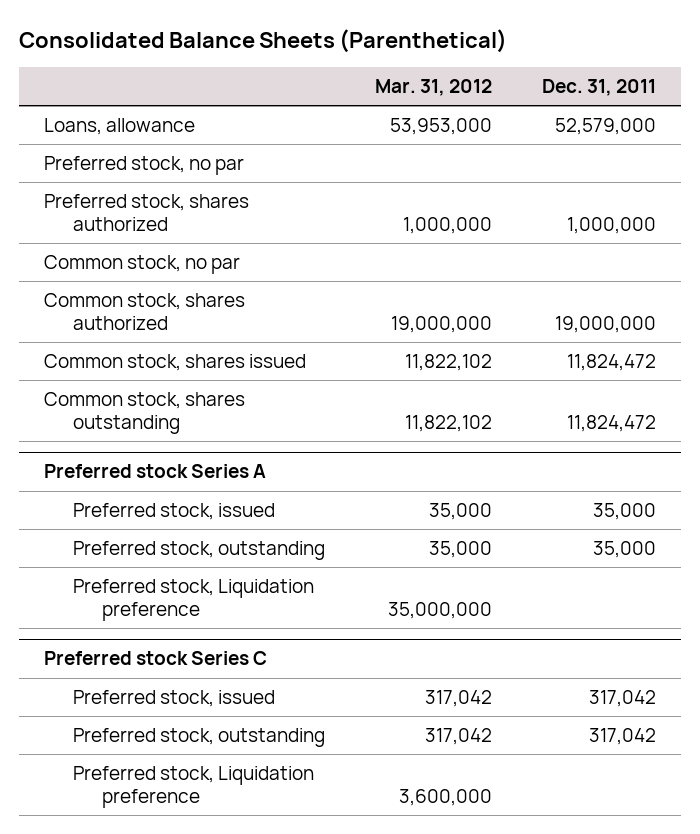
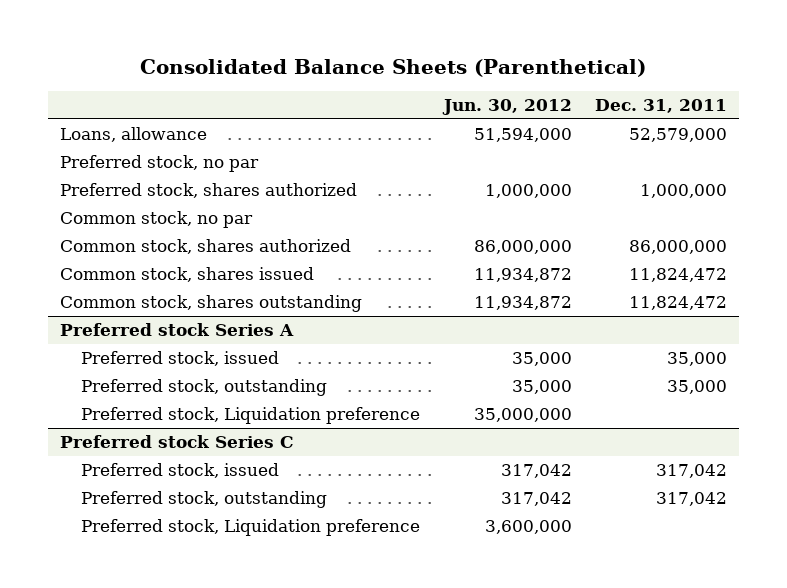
[374,79,492,97] Mar. 31, 2012 -> none
none -> [441,98,572,115] Jun. 30, 2012
[555,316,657,334] 19,000,000 -> [629,239,728,254] 86,000,000

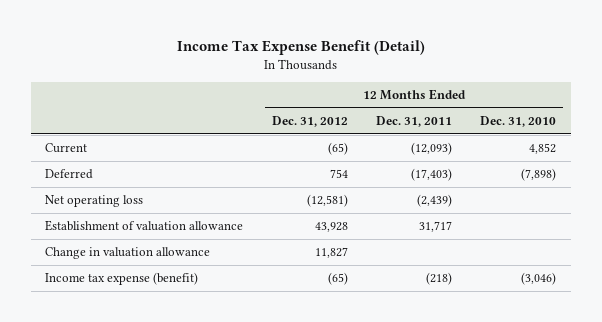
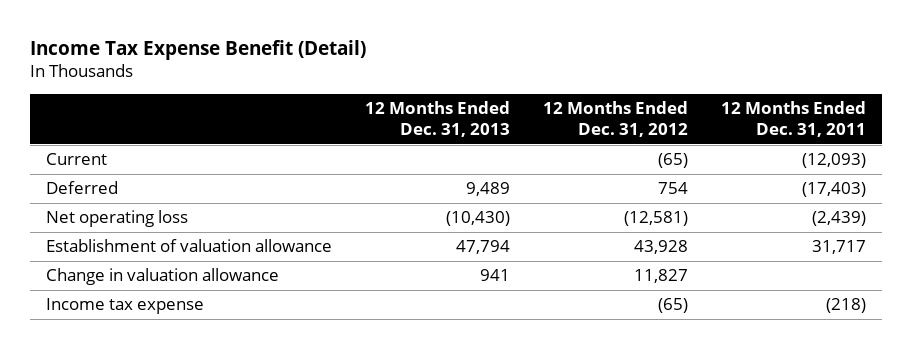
[480,116,557,128] Dec. 31, 2010 -> none
none -> [365,101,511,138] 12 Months Ended Dec. 31, 2013
[45,272,199,286] Income tax expense (benefit) -> [46,298,205,315] Income tax expense

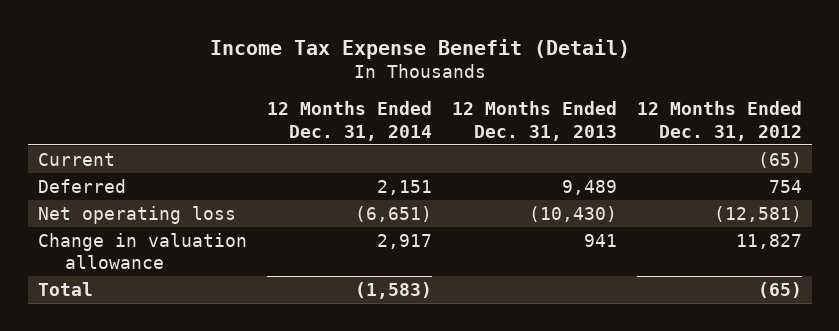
[721,101,867,138] 12 Months Ended Dec. 31, 2011 -> none
none -> [266,101,432,141] 12 Months Ended Dec. 31, 2014
[46,239,333,253] Establishment of valuation allowance -> none
[46,298,205,315] Income tax expense -> [37,281,93,296] Total

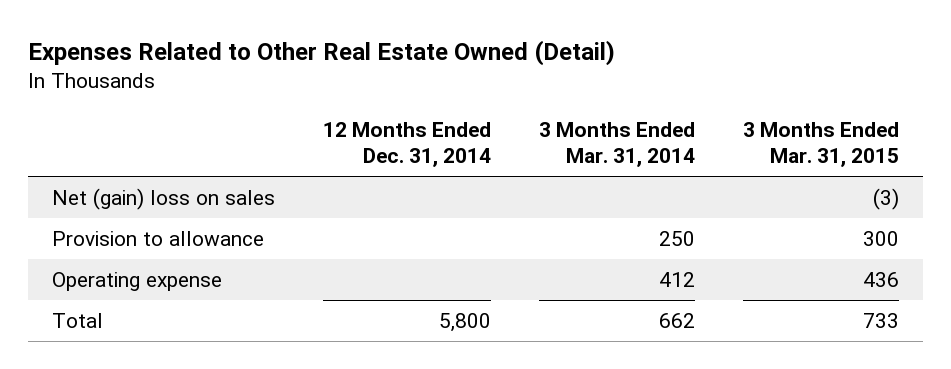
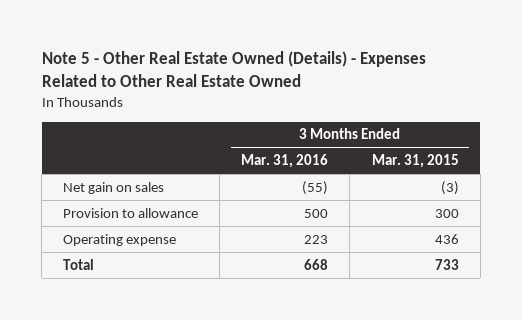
[27,39,615,66] Expenses Related to Other Real Estate Owned (Detail) -> [41,51,426,88] Note 5 - Other Real Estate Owned (Details) - Expenses Related to Other Real Estate Owned
[322,121,491,168] 12 Months Ended Dec. 31, 2014 -> none
[538,121,695,168] 3 Months Ended Mar. 31, 2014 -> none
none -> [241,154,329,169] Mar. 31, 2016
[51,188,275,211] Net (gain) loss on sales -> [63,181,165,194] Net gain on sales

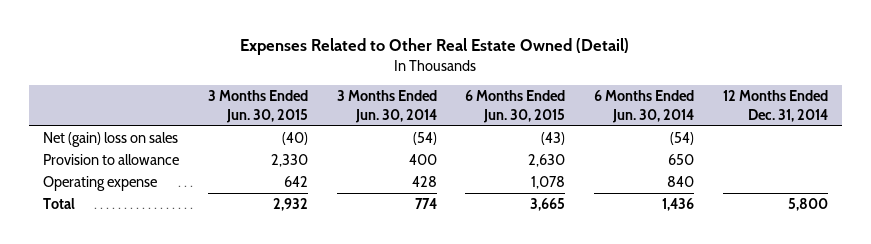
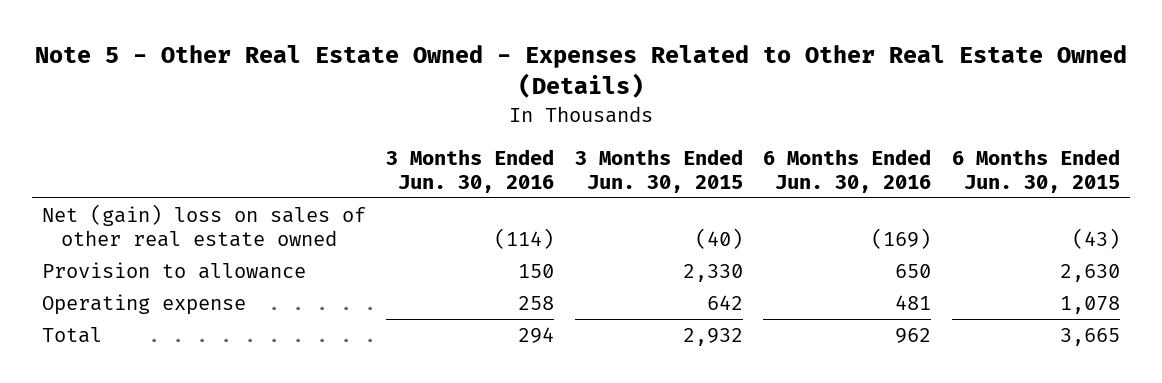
[240,38,630,56] Expenses Related to Other Real Estate Owned (Detail) -> [34,44,1127,99] Note 5 - Other Real Estate Owned - Expenses Related to Other Real Estate Owned (Details)
[336,90,437,123] 3 Months Ended Jun. 30, 2014 -> none
[594,90,695,123] 6 Months Ended Jun. 30, 2014 -> none
[722,90,828,122] 12 Months Ended Dec. 31, 2014 -> none
none -> [386,149,555,193] 3 Months Ended Jun. 30, 2016
none -> [763,149,932,193] 6 Months Ended Jun. 30, 2016
[42,132,178,148] Net (gain) loss on sales -> [41,204,366,247] Net (gain) loss on sales of other real estate owned

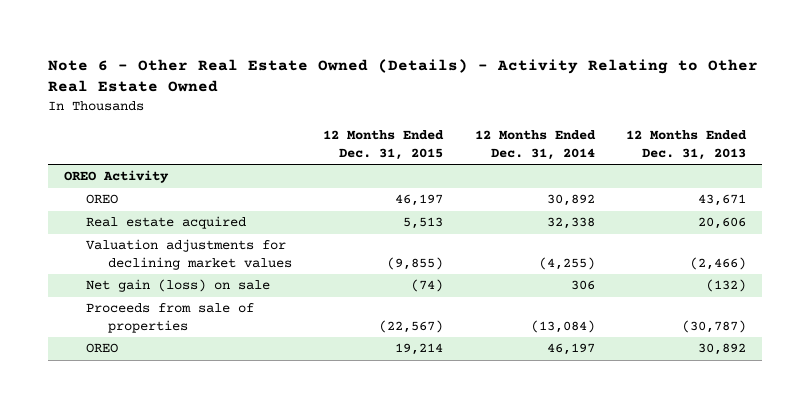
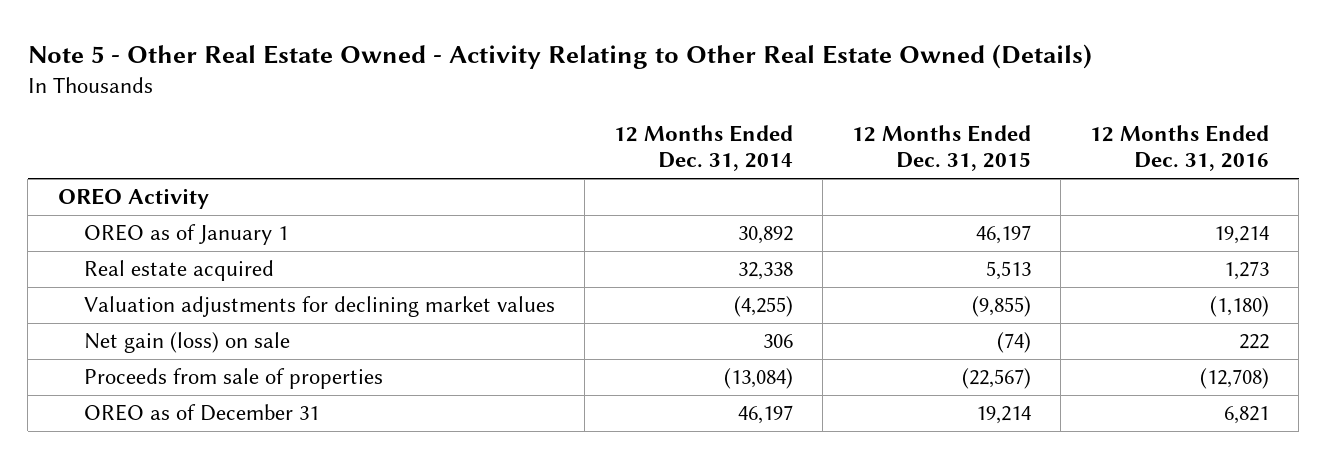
[48,58,759,93] Note 6 - Other Real Estate Owned (Details) - Activity Relating to Other Real Estate Owned -> [27,43,1092,69] Note 5 - Other Real Estate Owned - Activity Relating to Other Real Estate Owned (Details)
[626,130,748,160] 12 Months Ended Dec. 31, 2013 -> none
none -> [1090,124,1270,172] 12 Months Ended Dec. 31, 2016
[85,194,118,205] OREO -> [83,224,288,246] OREO as of January 1
[85,343,118,354] OREO -> [83,404,319,422] OREO as of December 31

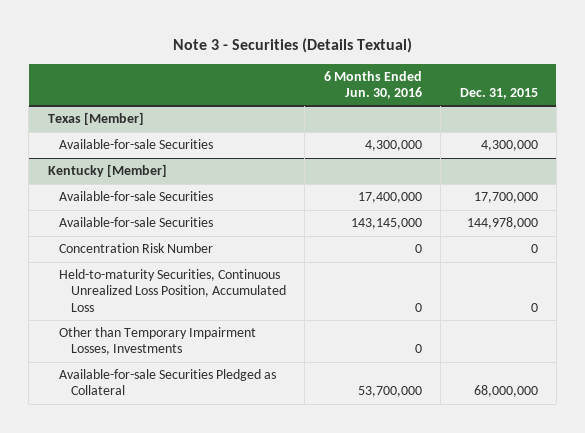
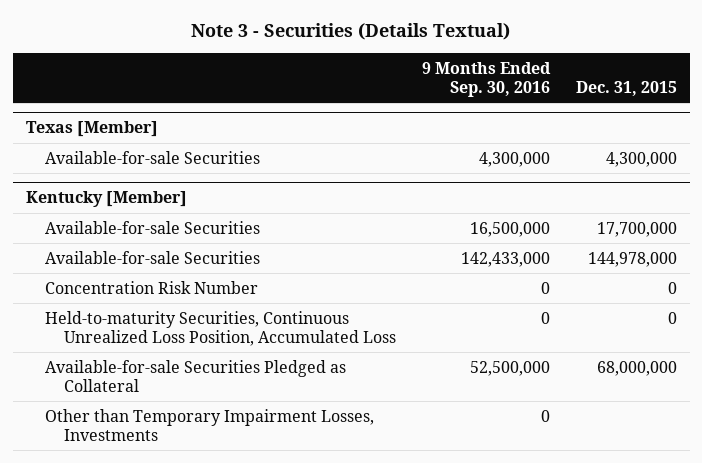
[323,70,422,99] 6 Months Ended Jun. 30, 2016 -> none
none -> [422,62,552,97] 9 Months Ended Sep. 30, 2016
[59,327,257,356] Other than Temporary Impairment Losses, Investments -> [44,408,374,441] Other than Temporary Impairment Losses, Investments

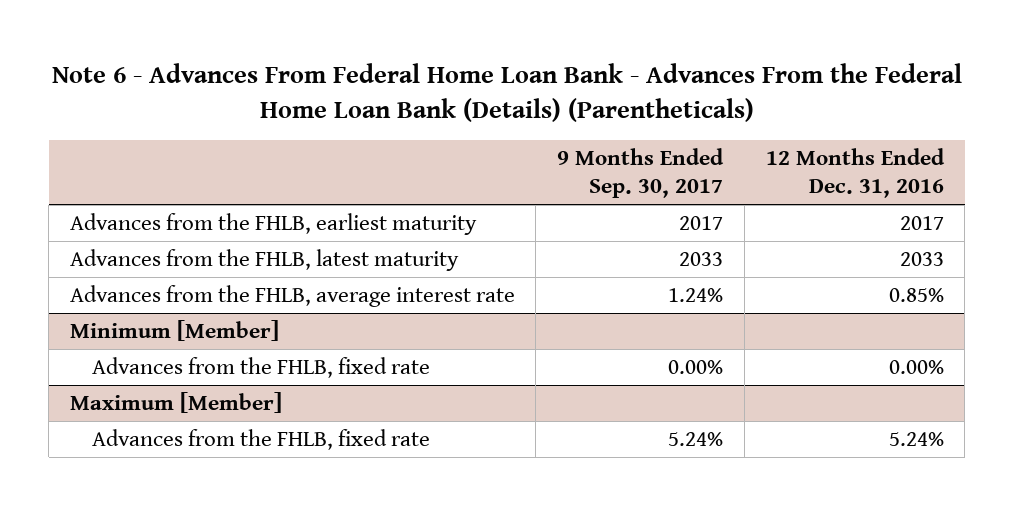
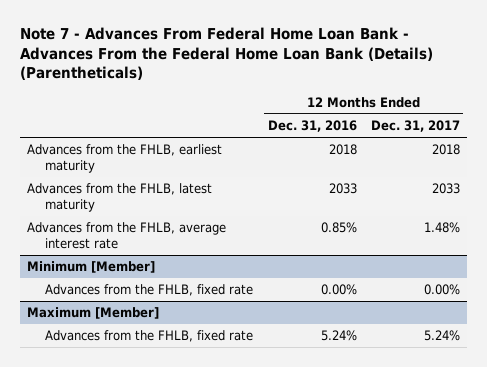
[51,63,962,122] Note 6 - Advances From Federal Home Loan Bank - Advances From the Federal Home Loan Bank (Details) (Parentheticals) -> [19,27,433,80] Note 7 - Advances From Federal Home Loan Bank - Advances From the Federal Home Loan Bank (Details) (Parentheticals)
[557,147,725,199] 9 Months Ended Sep. 30, 2017 -> none
none -> [370,119,460,132] Dec. 31, 2017
[899,215,944,230] 2017 -> [328,144,357,156] 2018

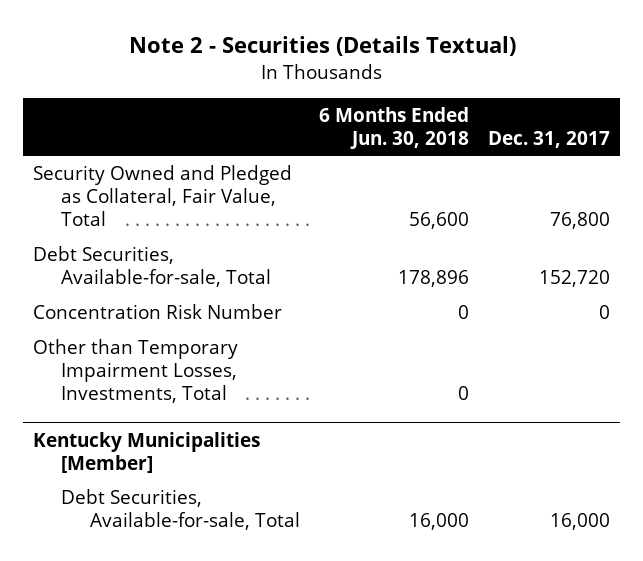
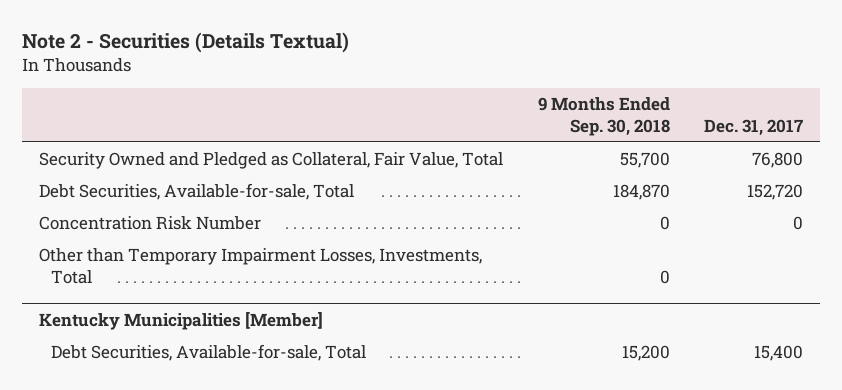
[319,106,470,149] 6 Months Ended Jun. 30, 2018 -> none
none -> [537,97,670,136] 9 Months Ended Sep. 30, 2018
[550,513,611,531] 16,000 -> [753,345,803,362] 15,400

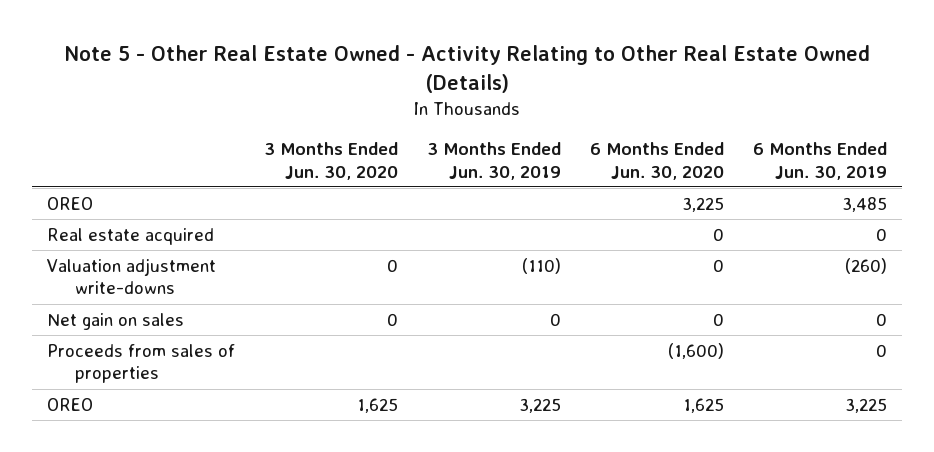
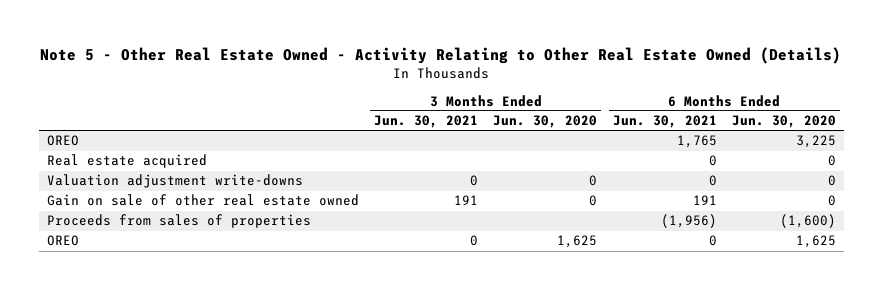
[427,142,562,180] 3 Months Ended Jun. 30, 2019 -> none
[753,142,888,180] 6 Months Ended Jun. 30, 2019 -> none
none -> [373,115,478,129] Jun. 30, 2021
none -> [612,115,717,129] Jun. 30, 2021
[46,312,184,330] Net gain on sales -> [46,194,359,207] Gain on sale of other real estate owned

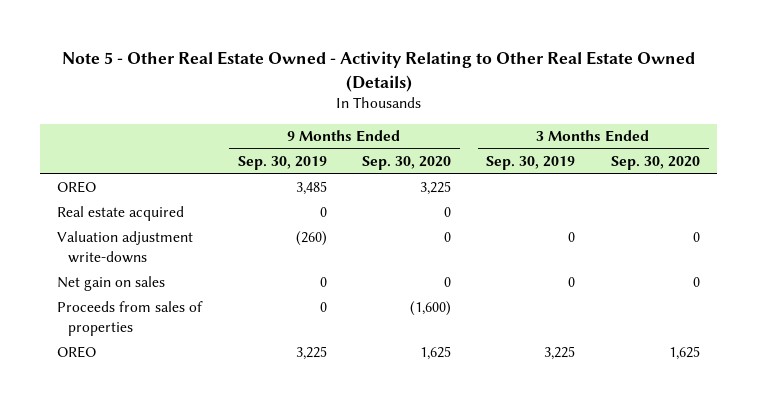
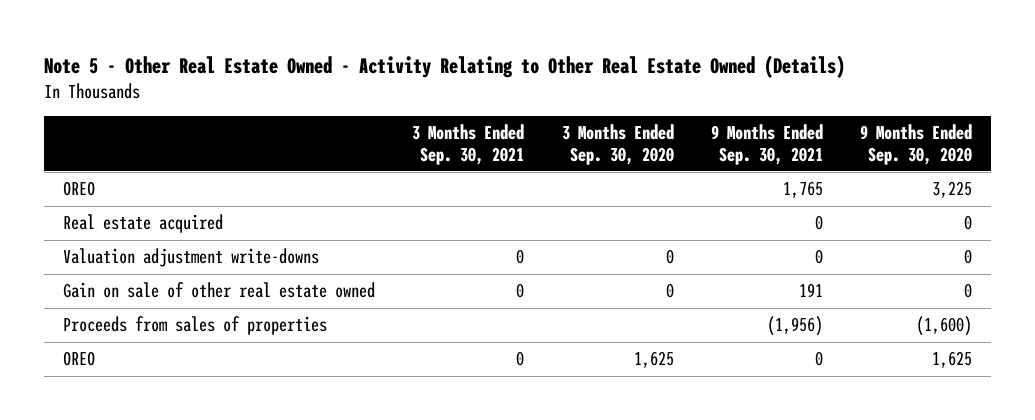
[237,156,327,171] Sep. 30, 2019 -> none
[486,156,576,171] Sep. 30, 2019 -> none
none -> [412,124,525,165] 3 Months Ended Sep. 30, 2021
none -> [710,124,823,165] 9 Months Ended Sep. 30, 2021
[57,276,166,292] Net gain on sales -> [62,282,375,299] Gain on sale of other real estate owned

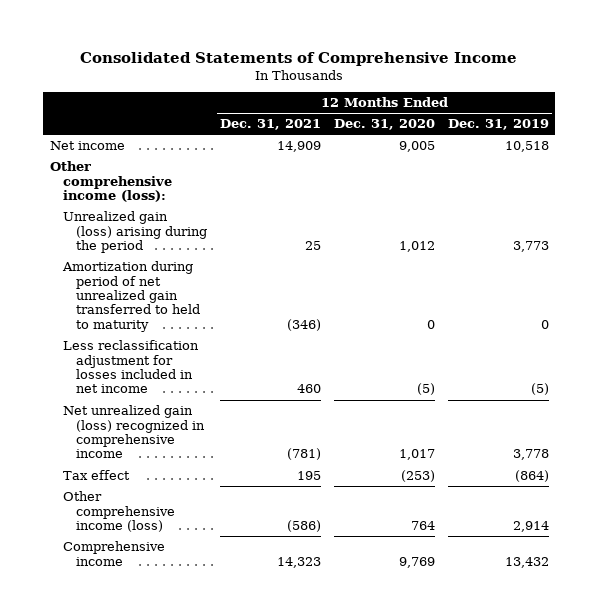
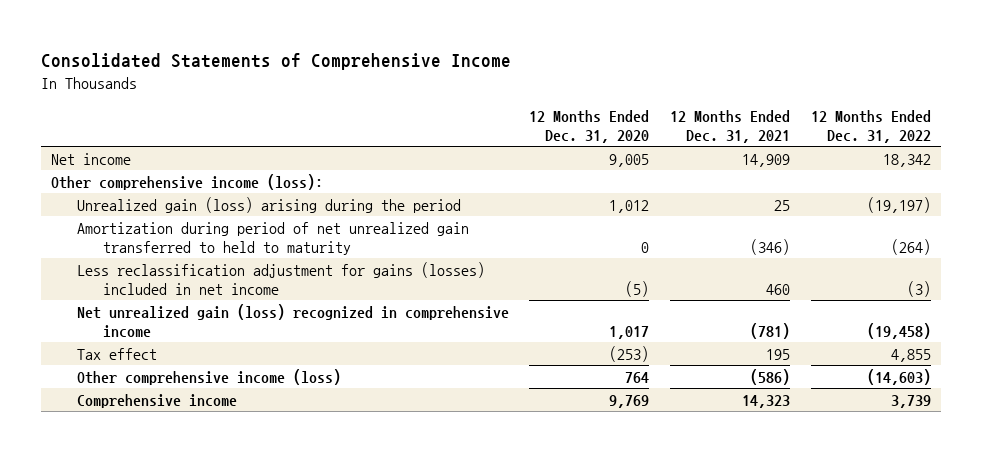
[447,119,549,131] Dec. 31, 2019 -> none
none -> [810,109,931,143] 12 Months Ended Dec. 31, 2022
[63,340,200,394] Less reclassification adjustment for losses included in net income -> [76,261,485,295] Less reclassification adjustment for gains (losses) included in net income

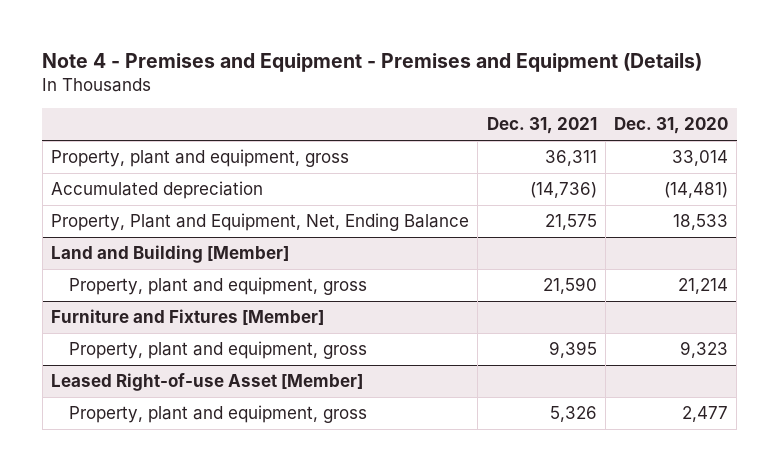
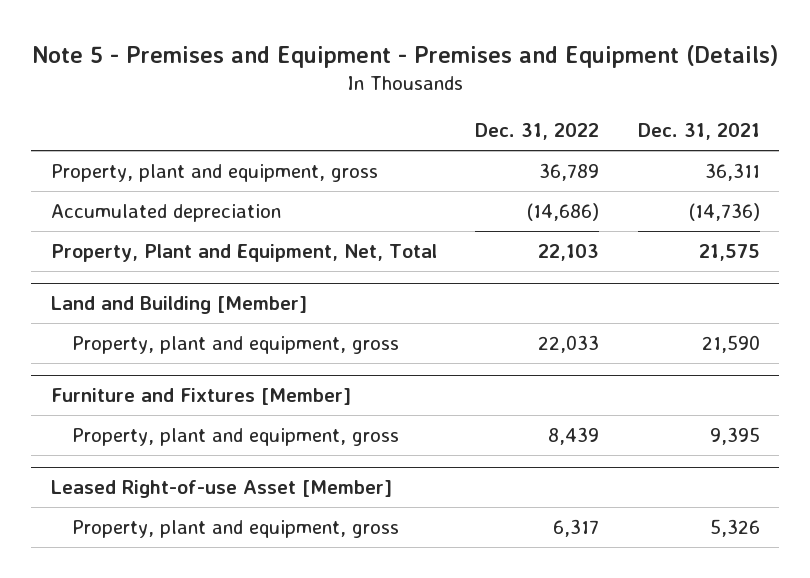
[42,53,703,73] Note 4 - Premises and Equipment - Premises and Equipment (Details) -> [32,44,779,68] Note 5 - Premises and Equipment - Premises and Equipment (Details)
[614,117,729,135] Dec. 31, 2020 -> none
none -> [475,123,600,141] Dec. 31, 2022
[50,213,469,232] Property, Plant and Equipment, Net, Ending Balance -> [50,243,437,262] Property, Plant and Equipment, Net, Total

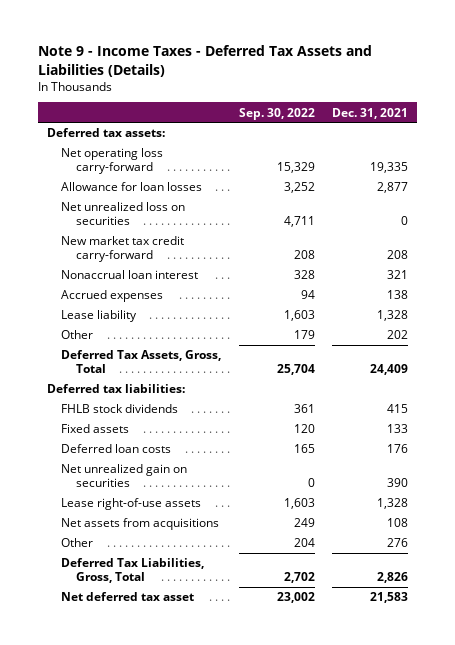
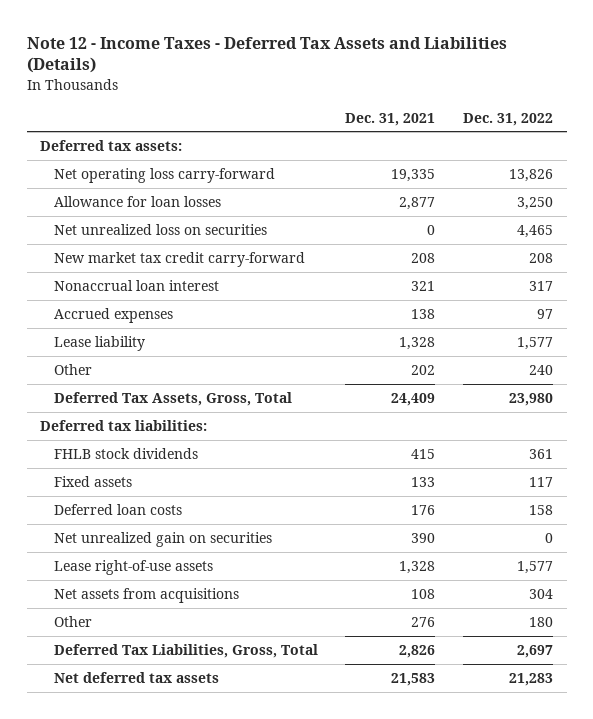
[37,45,372,77] Note 9 - Income Taxes - Deferred Tax Assets and Liabilities (Details) -> [26,36,507,74] Note 12 - Income Taxes - Deferred Tax Assets and Liabilities (Details)
[238,107,315,120] Sep. 30, 2022 -> none
none -> [462,112,553,126] Dec. 31, 2022
[61,592,195,602] Net deferred tax asset -> [53,671,219,683] Net deferred tax assets

